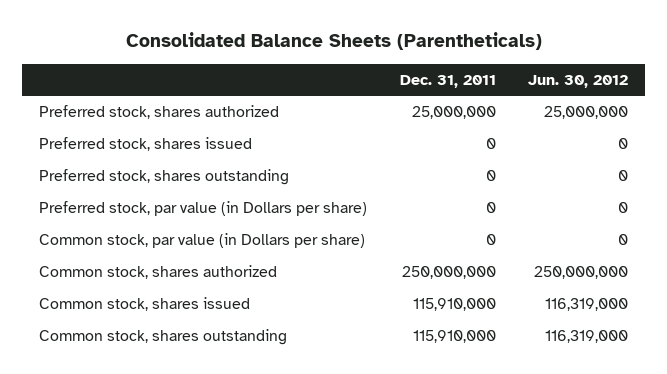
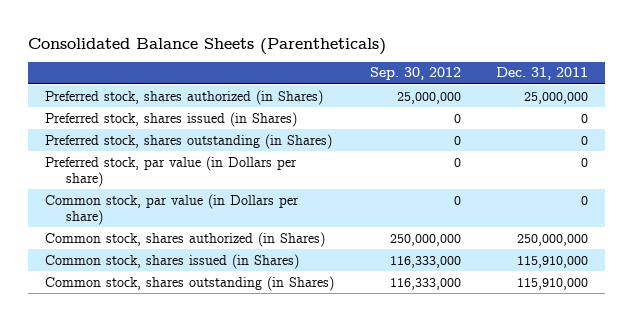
[528,74,629,88] Jun. 30, 2012 -> none
none -> [369,67,461,81] Sep. 30, 2012
[38,105,279,120] Preferred stock, shares authorized -> [45,89,324,105] Preferred stock, shares authorized (in Shares)
[38,137,252,152] Preferred stock, shares issued -> [45,111,298,127] Preferred stock, shares issued (in Shares)
[38,169,289,186] Preferred stock, shares outstanding -> [45,133,333,149] Preferred stock, shares outstanding (in Shares)
[38,265,277,280] Common stock, shares authorized -> [45,231,326,247] Common stock, shares authorized (in Shares)
[38,297,250,312] Common stock, shares issued -> [45,253,300,269] Common stock, shares issued (in Shares)
[38,329,287,346] Common stock, shares outstanding -> [45,275,335,291] Common stock, shares outstanding (in Shares)

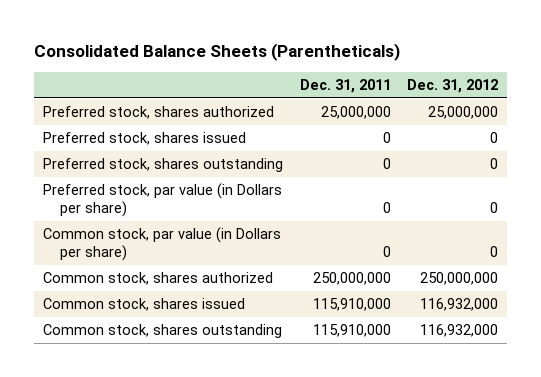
[369,67,461,81] Sep. 30, 2012 -> none
none -> [407,78,499,93] Dec. 31, 2012
[45,89,324,105] Preferred stock, shares authorized (in Shares) -> [42,106,274,120] Preferred stock, shares authorized
[45,111,298,127] Preferred stock, shares issued (in Shares) -> [42,132,246,146] Preferred stock, shares issued
[45,133,333,149] Preferred stock, shares outstanding (in Shares) -> [42,158,283,173] Preferred stock, shares outstanding
[45,231,326,247] Common stock, shares authorized (in Shares) -> [42,272,273,286] Common stock, shares authorized
[45,253,300,269] Common stock, shares issued (in Shares) -> [42,298,245,312] Common stock, shares issued
[45,275,335,291] Common stock, shares outstanding (in Shares) -> [42,324,282,339] Common stock, shares outstanding

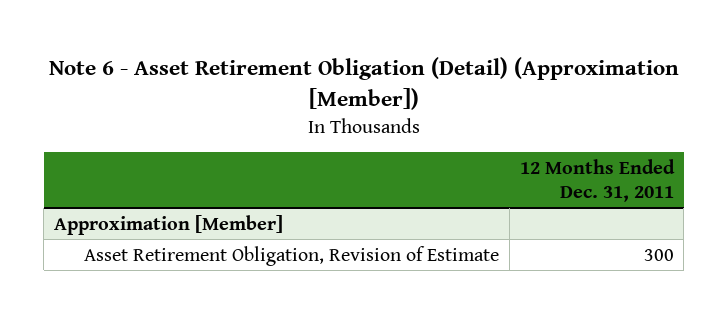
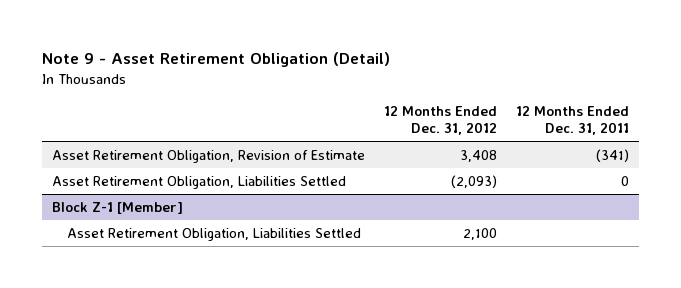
[48,56,679,110] Note 6 - Asset Retirement Obligation (Detail) (Approximation [Member]) -> [42,52,391,68] Note 9 - Asset Retirement Obligation (Detail)
none -> [384,105,498,136] 12 Months Ended Dec. 31, 2012
[54,214,284,235] Approximation [Member] -> none
[643,248,674,261] 300 -> [596,148,630,162] (341)
none -> [51,175,346,189] Asset Retirement Obligation, Liabilities Settled
none -> [51,201,183,214] Block Z-1 [Member]
none -> [66,227,361,241] Asset Retirement Obligation, Liabilities Settled

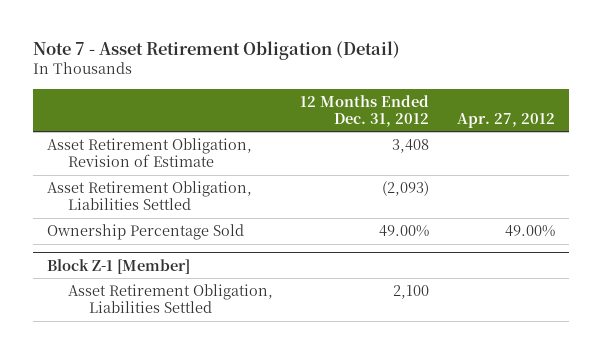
[42,52,391,68] Note 9 - Asset Retirement Obligation (Detail) -> [32,41,400,61] Note 7 - Asset Retirement Obligation (Detail)
[516,105,630,136] 12 Months Ended Dec. 31, 2011 -> none
none -> [456,112,555,128] Apr. 27, 2012
none -> [46,224,244,241] Ownership Percentage Sold

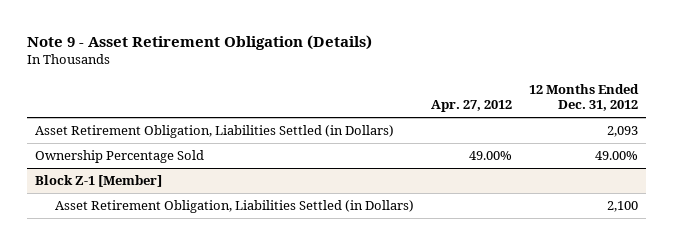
[32,41,400,61] Note 7 - Asset Retirement Obligation (Detail) -> [26,34,372,50] Note 9 - Asset Retirement Obligation (Details)
[46,138,252,168] Asset Retirement Obligation, Revision of Estimate -> none
[46,181,252,211] Asset Retirement Obligation, Liabilities Settled -> [35,125,395,139] Asset Retirement Obligation, Liabilities Settled (in Dollars)
[382,181,430,197] (2,093) -> [606,126,638,138] 2,093
[67,284,273,314] Asset Retirement Obligation, Liabilities Settled -> [55,200,415,214] Asset Retirement Obligation, Liabilities Settled (in Dollars)

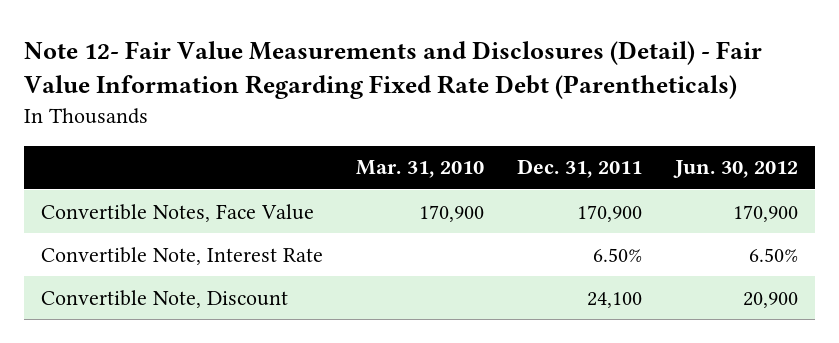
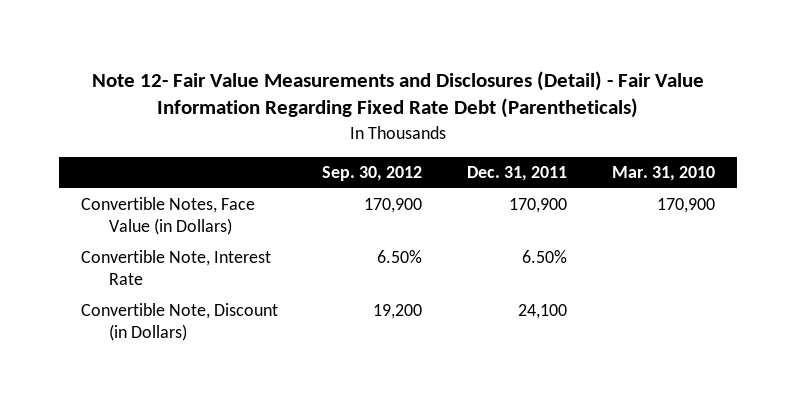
[673,160,799,179] Jun. 30, 2012 -> none
none -> [322,166,423,182] Sep. 30, 2012
[41,203,315,222] Convertible Notes, Face Value -> [80,197,255,236] Convertible Notes, Face Value (in Dollars)
[41,289,289,308] Convertible Note, Discount -> [80,303,278,342] Convertible Note, Discount (in Dollars)

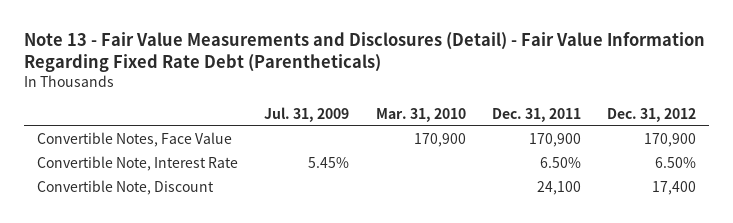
[91,70,704,119] Note 12- Fair Value Measurements and Disclosures (Detail) - Fair Value Information Regarding Fixed Rate Debt (Parentheticals) -> [24,32,706,73] Note 13 - Fair Value Measurements and Disclosures (Detail) - Fair Value Information Regarding Fixed Rate Debt (Parentheticals)
[322,166,423,182] Sep. 30, 2012 -> none
none -> [264,106,350,122] Jul. 31, 2009
none -> [607,107,697,122] Dec. 31, 2012
[80,197,255,236] Convertible Notes, Face Value (in Dollars) -> [37,132,233,148] Convertible Notes, Face Value
[80,303,278,342] Convertible Note, Discount (in Dollars) -> [37,180,215,196] Convertible Note, Discount

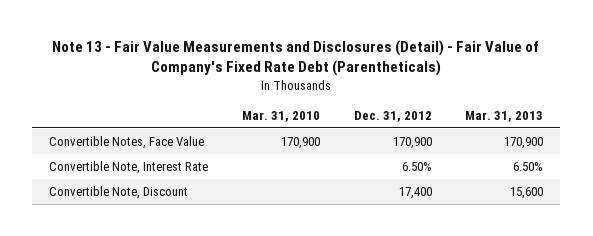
[24,32,706,73] Note 13 - Fair Value Measurements and Disclosures (Detail) - Fair Value Information Regarding Fixed Rate Debt (Parentheticals) -> [52,40,540,77] Note 13 - Fair Value Measurements and Disclosures (Detail) - Fair Value of Company's Fixed Rate Debt (Parentheticals)
[264,106,350,122] Jul. 31, 2009 -> none
[491,107,581,122] Dec. 31, 2011 -> none
none -> [465,110,544,122] Mar. 31, 2013
[37,132,233,148] Convertible Notes, Face Value -> [49,136,205,150] Convеrtiblе Notеs, Facе Valuе
[37,156,239,172] Convertible Note, Interest Rate -> [49,161,209,175] Convеrtiblе Notе, Intеrеst Ratе
[37,180,215,196] Convertible Note, Discount -> [49,186,189,200] Convеrtiblе Notе, Discount

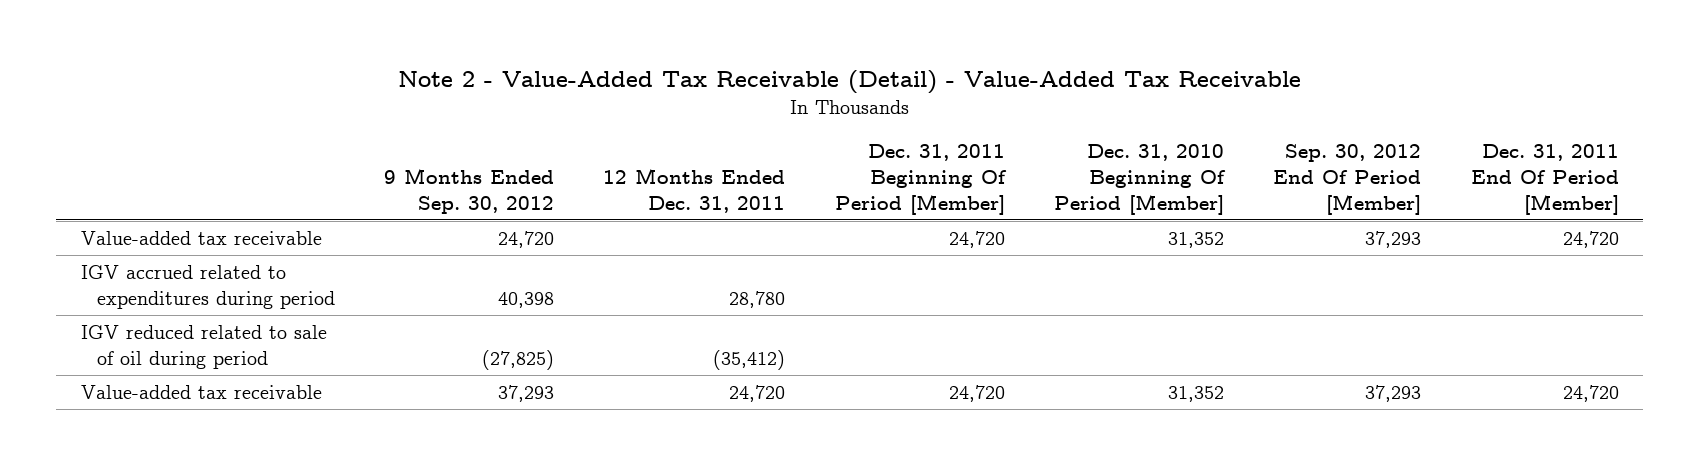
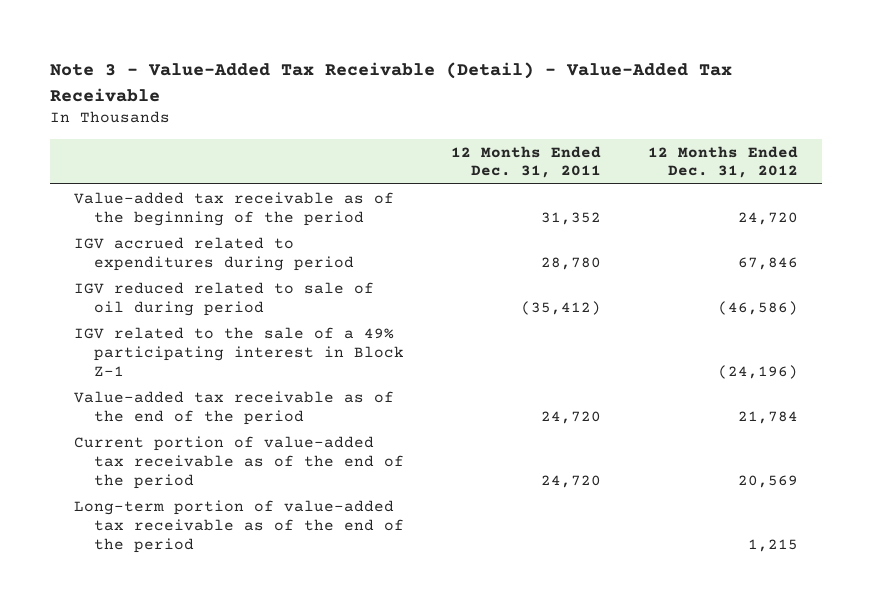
[397,70,1301,95] Note 2 - Value-Added Tax Receivable (Detail) - Value-Added Tax Receivable -> [50,62,733,102] Note 3 - Value-Added Tax Receivable (Detail) - Value-Added Tax Receivable
[384,168,555,214] 9 Months Ended Sep. 30, 2012 -> none
[834,144,1007,215] Dec. 31, 2011 Beginning Of Period [Member] -> none
[1053,144,1226,215] Dec. 31, 2010 Beginning Of Period [Member] -> none
[1273,144,1422,215] Sep. 30, 2012 End Of Period [Member] -> none
[1470,144,1619,215] Dec. 31, 2011 End Of Period [Member] -> none
none -> [648,145,799,179] 12 Months Ended Dec. 31, 2012
[80,231,322,246] Value-added tax receivable -> none
none -> [73,191,394,226] Value-added tax receivable as of the beginning of the period
none -> [73,326,404,376] IGV related to the sale of a 49% participating interest in Block Z-1
none -> [73,390,394,425] Value-added tax receivable as of the end of the period
[80,385,322,400] Value-added tax receivable -> [73,435,404,489] Current portion of value-added tax receivable as of the end of the period
none -> [73,499,404,553] Long-term portion of value-added tax receivable as of the end of the period

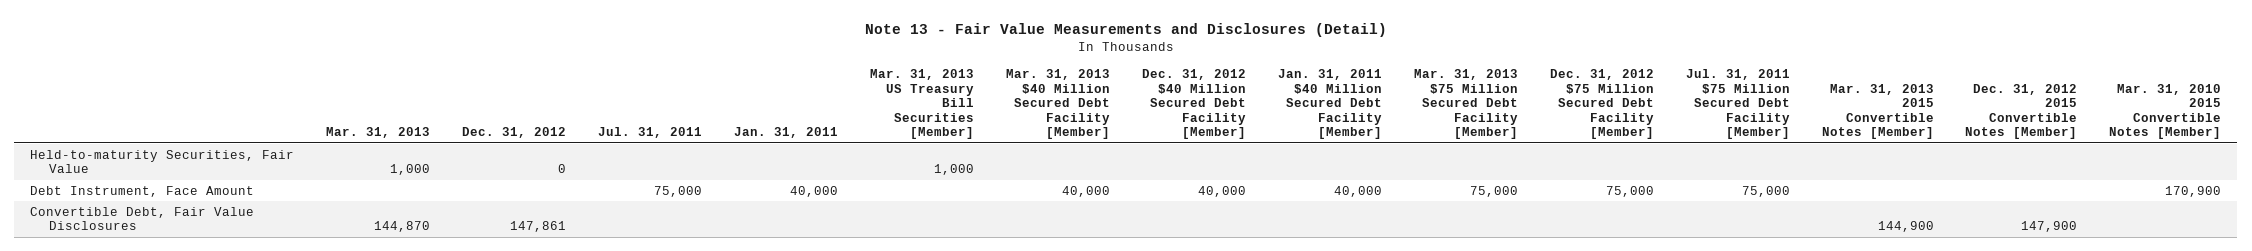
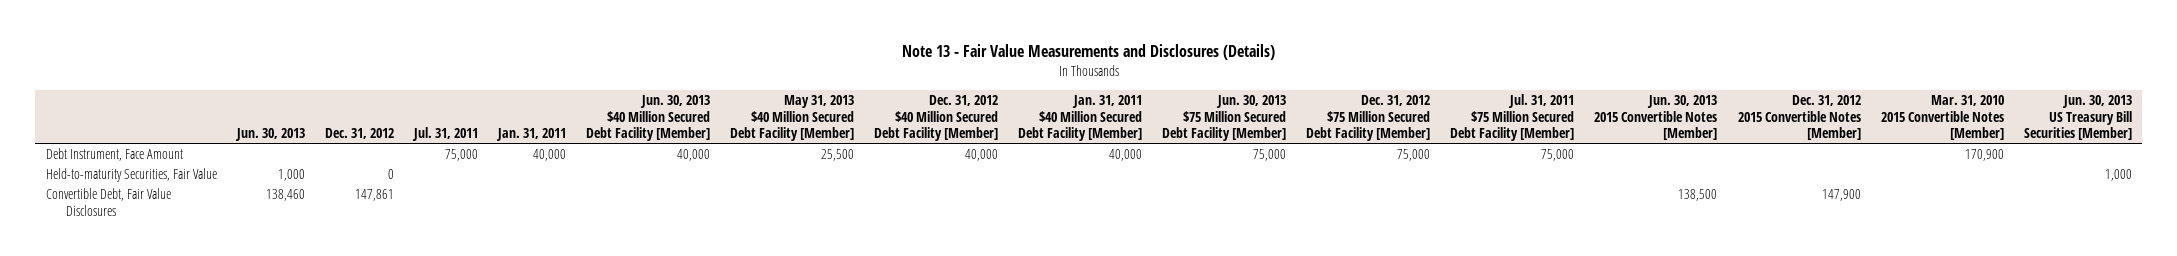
[864,22,1387,37] Note 13 - Fair Value Measurements and Disclosures (Detail) -> [901,44,1275,61] Note 13 - Fair Value Measurements and Disclosures (Details)
[326,127,431,139] Mar. 31, 2013 -> none
[869,69,974,140] Mar. 31, 2013 US Treasury Bill Securities [Member] -> none
[1005,69,1110,140] Mar. 31, 2013 $40 Million Secured Debt Facility [Member] -> none
[1413,69,1518,140] Mar. 31, 2013 $75 Million Secured Debt Facility [Member] -> none
[1821,83,1934,140] Mar. 31, 2013 2015 Convertible Notes [Member] -> none
none -> [234,128,305,142] Jun. 30, 2013
none -> [585,95,710,142] Jun. 30, 2013 $40 Million Secured Debt Facility [Member]
none -> [729,95,854,142] May 31, 2013 $40 Million Secured Debt Facility [Member]
none -> [1162,95,1287,142] Jun. 30, 2013 $75 Million Secured Debt Facility [Member]
none -> [1594,95,1718,141] Jun. 30, 2013 2015 Convertible Notes [Member]
none -> [2023,95,2132,141] Jun. 30, 2013 US Treasury Bill Securities [Member]
[30,149,295,174] Held-to-maturity Securities, Fair Value -> [45,168,217,183] Held-to-maturity Securities, Fair Value

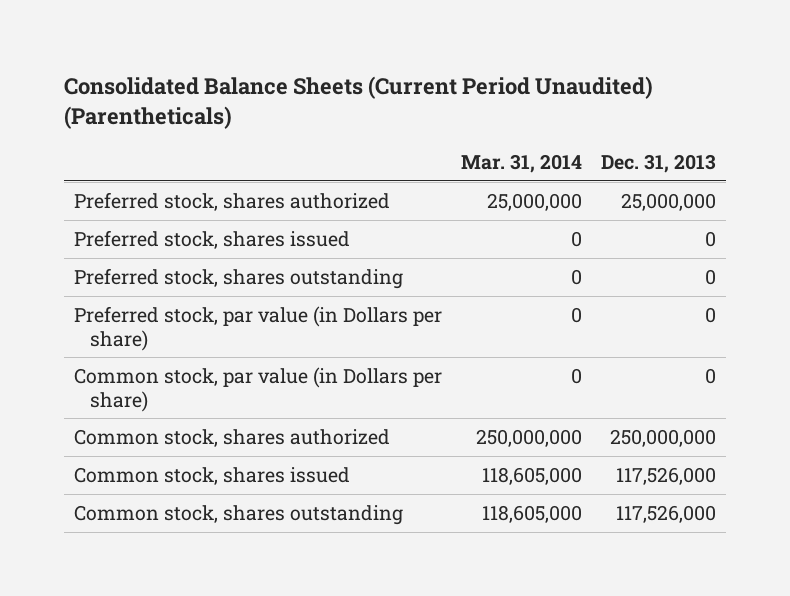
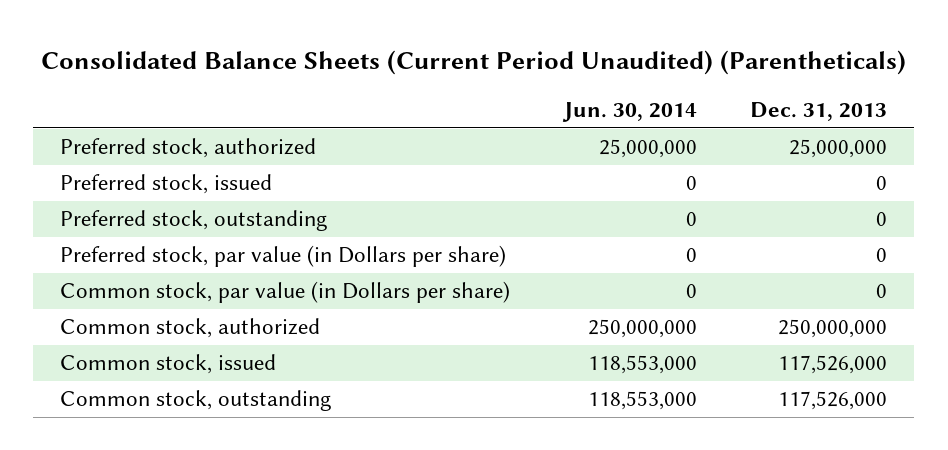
[460,153,582,173] Mar. 31, 2014 -> none
none -> [561,102,697,123] Jun. 30, 2014
[73,191,390,211] Preferred stock, shares authorized -> [60,138,317,159] Preferred stock, authorized
[73,229,350,249] Preferred stock, shares issued -> [60,174,273,195] Preferred stock, issued
[73,267,403,289] Preferred stock, shares outstanding -> [60,210,328,232] Preferred stock, outstanding
[73,428,390,447] Common stock, shares authorized -> [60,318,321,339] Common stock, authorized
[73,466,350,485] Common stock, shares issued -> [60,354,277,375] Common stock, issued
[73,504,403,525] Common stock, shares outstanding -> [60,390,332,412] Common stock, outstanding

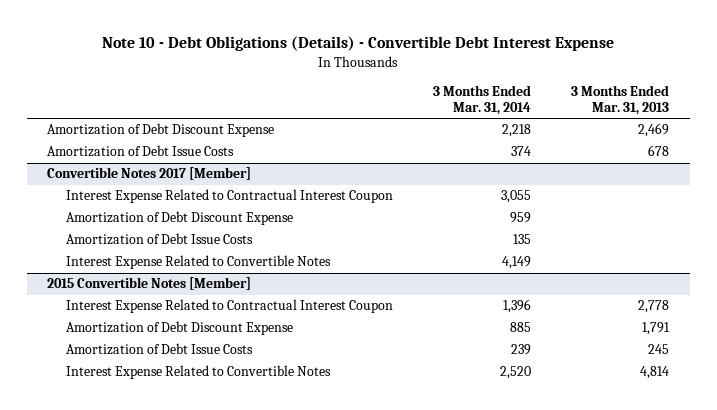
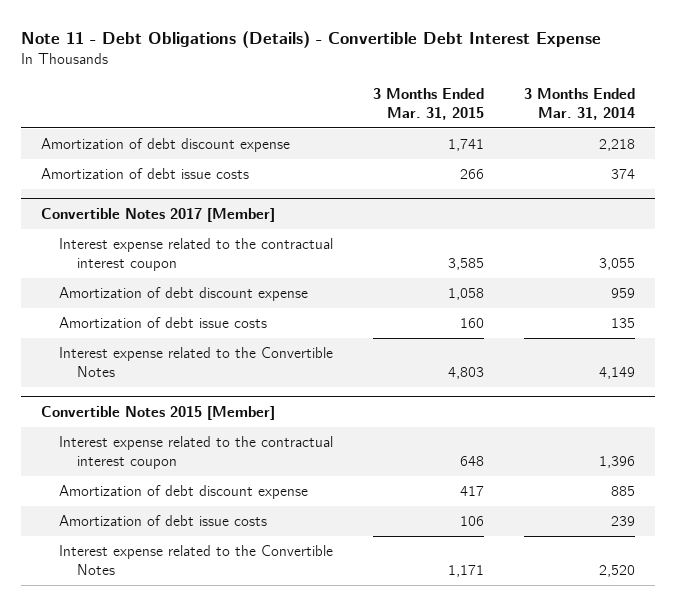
[102,36,615,52] Note 10 - Debt Obligations (Details) - Convertible Debt Interest Expense -> [20,30,601,48] Note 11 - Debt Obligations (Details) - Convertible Debt Interest Expense
[571,84,670,115] 3 Months Ended Mar. 31, 2013 -> none
none -> [372,87,484,120] 3 Months Ended Mar. 31, 2015
[47,123,275,138] Amortization of Debt Discount Expense -> [40,138,290,153] Amortization of debt discount expense
[47,145,235,158] Amortization of Debt Issue Costs -> [40,168,249,180] Amortization of debt issue costs
[65,189,393,204] Interest Expense Related to Contractual Interest Coupon -> [58,238,333,272] Interest expense related to the contractual interest coupon
[65,211,293,226] Amortization of Debt Discount Expense -> [58,287,308,302] Amortization of debt discount expense
[65,233,253,246] Amortization of Debt Issue Costs -> [58,317,267,329] Amortization of debt issue costs
[65,255,331,270] Interest Expense Related to Convertible Notes -> [58,347,333,378] Interest expense related to the Convertible Notes
[47,277,252,291] 2015 Convertible Notes [Member] -> [40,405,275,420] Convertible Notes 2015 [Member]
[65,299,393,314] Interest Expense Related to Contractual Interest Coupon -> [58,436,333,470] Interest expense related to the contractual interest coupon
[65,321,293,336] Amortization of Debt Discount Expense -> [58,485,308,500] Amortization of debt discount expense
[65,343,253,356] Amortization of Debt Issue Costs -> [58,515,267,527] Amortization of debt issue costs
[65,365,331,380] Interest Expense Related to Convertible Notes -> [58,545,333,576] Interest expense related to the Convertible Notes

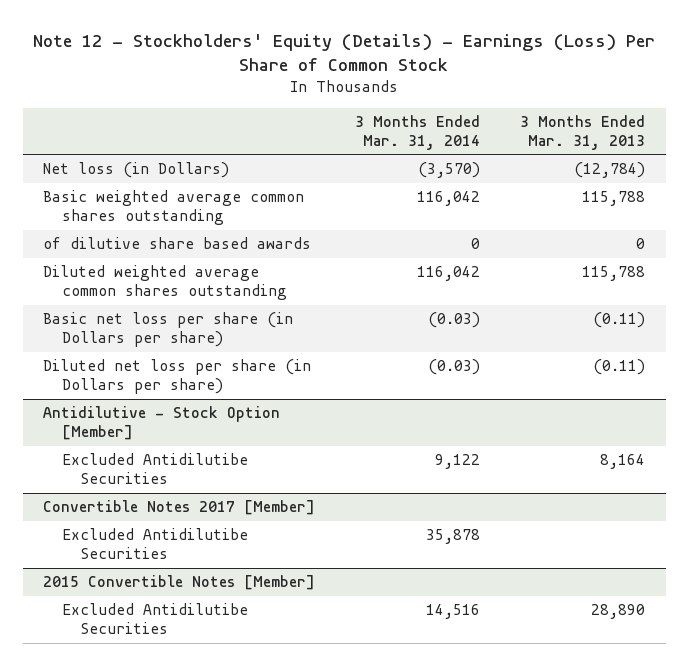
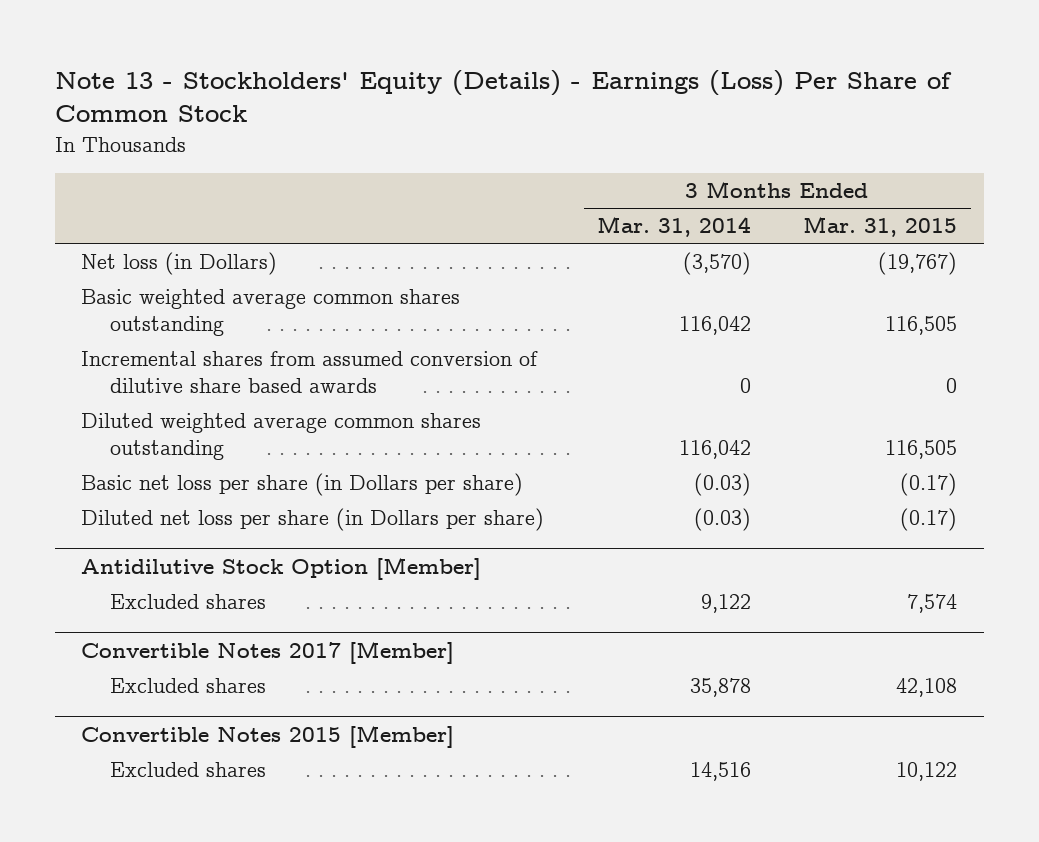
[33,33,656,72] Note 12 - Stockholders' Equity (Details) - Earnings (Loss) Per Share of Common Stock -> [55,69,953,123] Note 13 - Stockholders' Equity (Details) - Earnings (Loss) Per Share of Common Stock
[520,114,646,150] 3 Months Ended Mar. 31, 2013 -> none
none -> [803,216,958,238] Mar. 31, 2015
[42,237,311,250] of dilutive share based awards -> [81,350,539,394] Incremental shares from assumed conversion of dilutive share based awards
[42,406,280,441] Antidilutive - Stock Option [Member] -> [81,556,482,580] Antidilutive Stock Option [Member]
[62,453,249,485] Excluded Antidilutibe Securities -> [109,593,266,609] Excluded shares
[62,528,249,560] Excluded Antidilutibe Securities -> [109,677,266,693] Excluded shares
[42,575,315,591] 2015 Convertible Notes [Member] -> [81,724,455,748] Convertible Notes 2015 [Member]
[62,603,249,635] Excluded Antidilutibe Securities -> [109,761,266,777] Excluded shares

